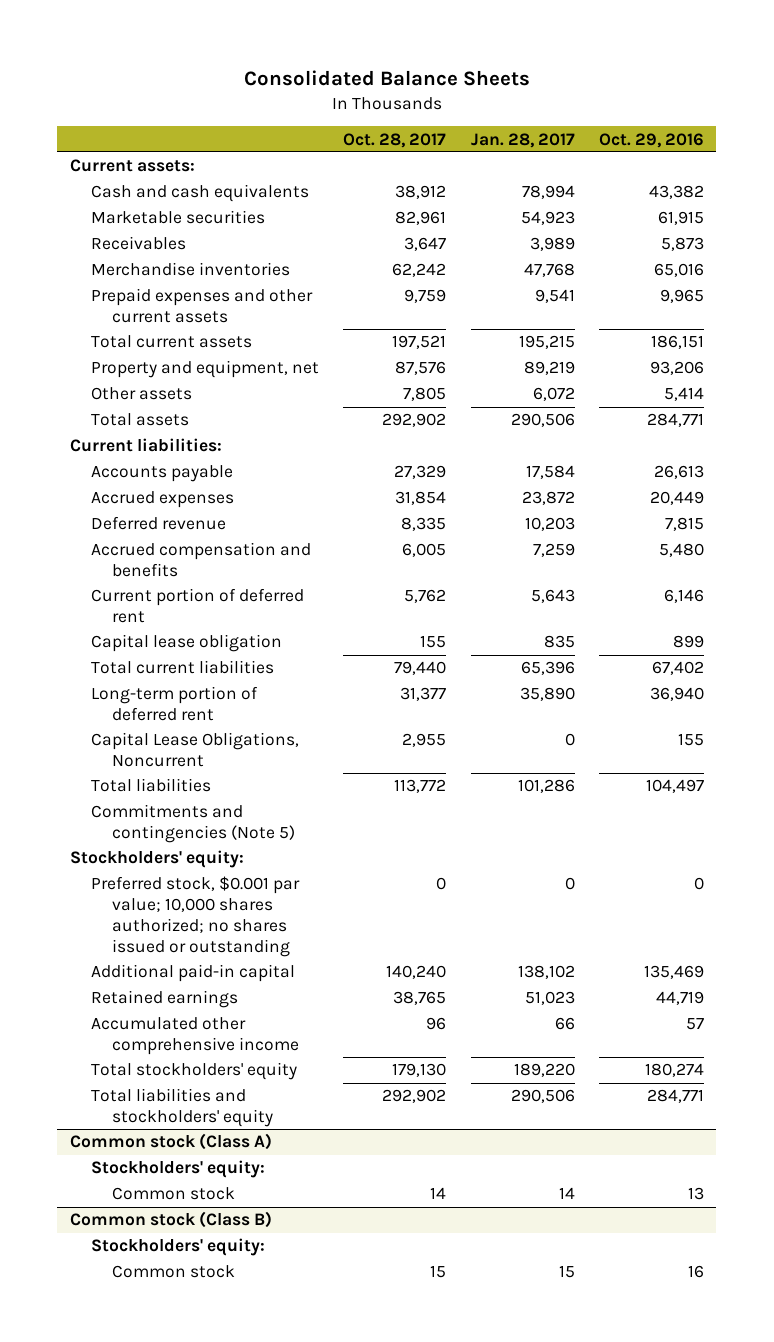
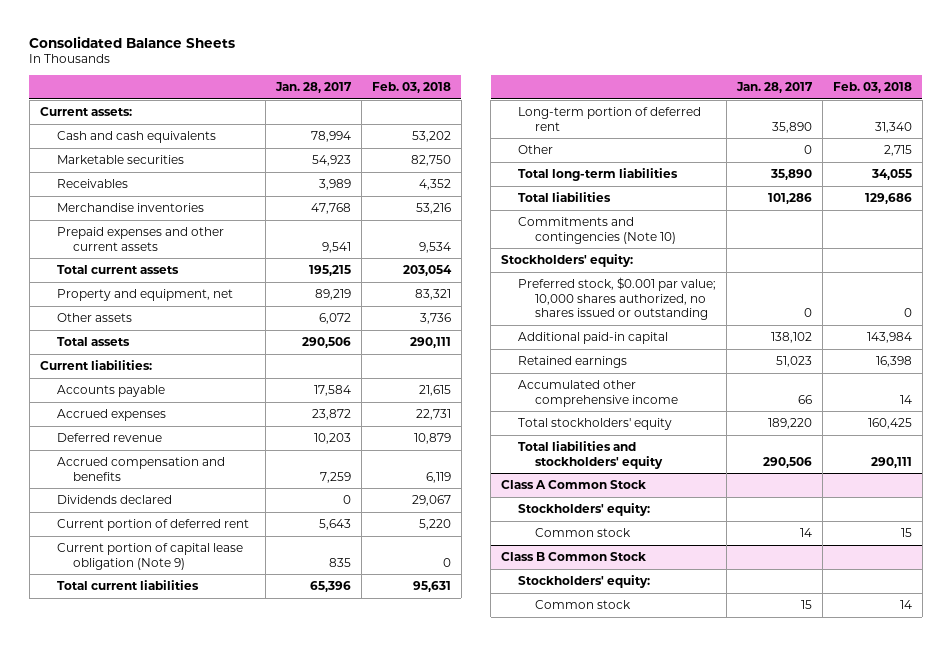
[343,132,447,148] Oct. 28, 2017 -> none
[598,132,704,148] Oct. 29, 2016 -> none
none -> [371,82,451,94] Feb. 03, 2018
none -> [56,494,172,504] Dividends declared
[90,634,282,653] Capital lease obligation -> [56,542,243,570] Current portion of capital lease obligation (Note 9)
[90,732,299,768] Capital Lease Obligations, Noncurrent -> none
none -> [517,144,553,154] Other
none -> [517,167,678,181] Total long-term liabilities
[90,804,296,844] Commitments and contingencies (Note 5) -> [517,216,676,244] Commitments and contingencies (Note 10)
[90,876,300,957] Preferred stock, $0.001 par value; 10,000 shares authorized; no shares issued or outstanding -> [517,276,716,321] Preferred stock, $0.001 par value; 10,000 shares authorized, no shares issued or outstanding
[69,1133,272,1151] Common stock (Class A) -> [501,479,647,489] Class A Common Stock
[69,1211,272,1229] Common stock (Class B) -> [501,551,647,561] Class B Common Stock

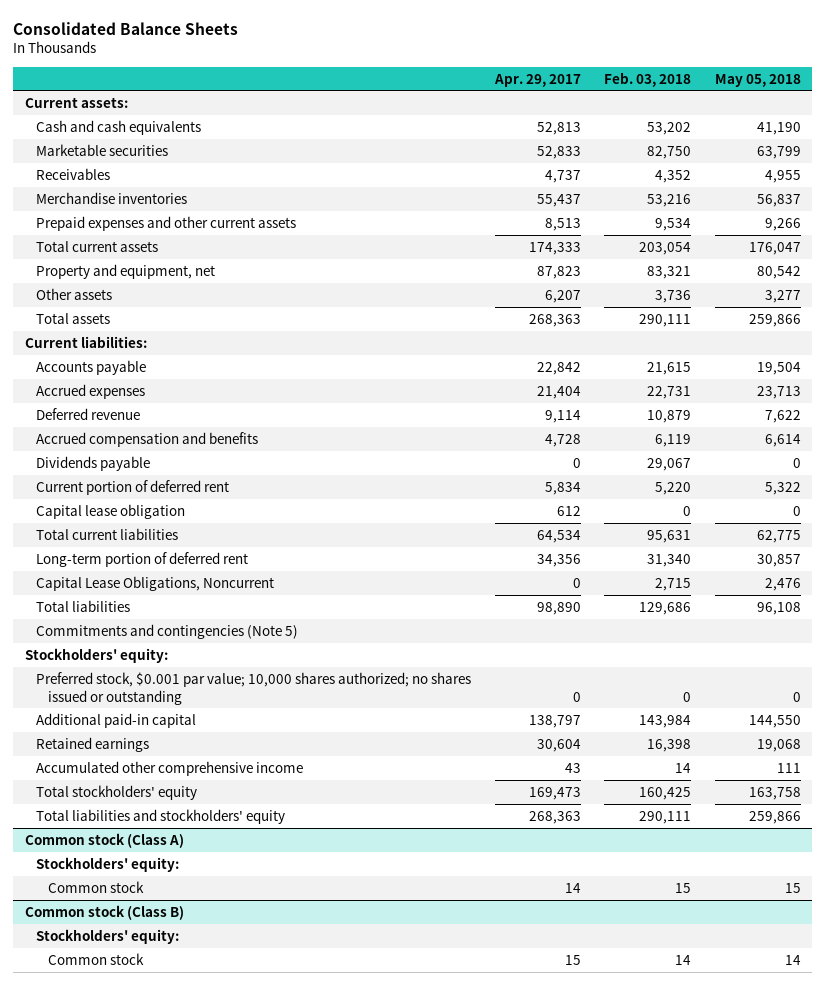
[274,82,352,94] Jan. 28, 2017 -> none
none -> [493,73,581,87] Apr. 29, 2017
none -> [714,73,801,87] May 05, 2018
[56,494,172,504] Dividends declared -> [36,455,151,471] Dividends payable
[56,542,243,570] Current portion of capital lease obligation (Note 9) -> [36,503,186,519] Capital lease obligation
[517,167,678,181] Total long-term liabilities -> none
[517,144,553,154] Other -> [36,575,275,591] Capital Lease Obligations, Noncurrent
[517,216,676,244] Commitments and contingencies (Note 10) -> [36,623,299,639] Commitments and contingencies (Note 5)
[517,276,716,321] Preferred stock, $0.001 par value; 10,000 shares authorized, no shares issued or outstanding -> [36,671,472,705] Preferred stock, $0.001 par value; 10,000 shares authorized; no shares issued or outstanding
[501,479,647,489] Class A Common Stock -> [25,832,185,848] Common stock (Class A)
[501,551,647,561] Class B Common Stock -> [25,904,185,920] Common stock (Class B)

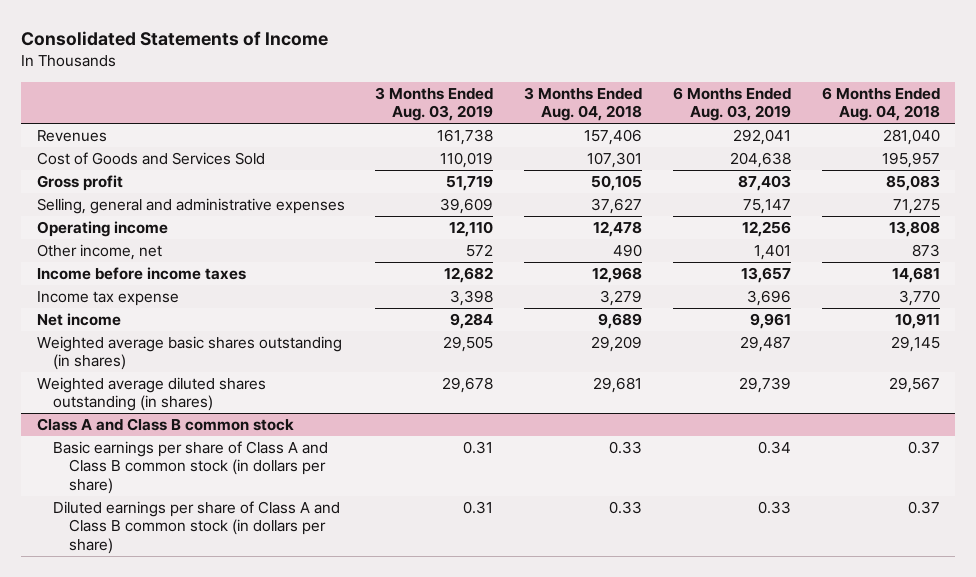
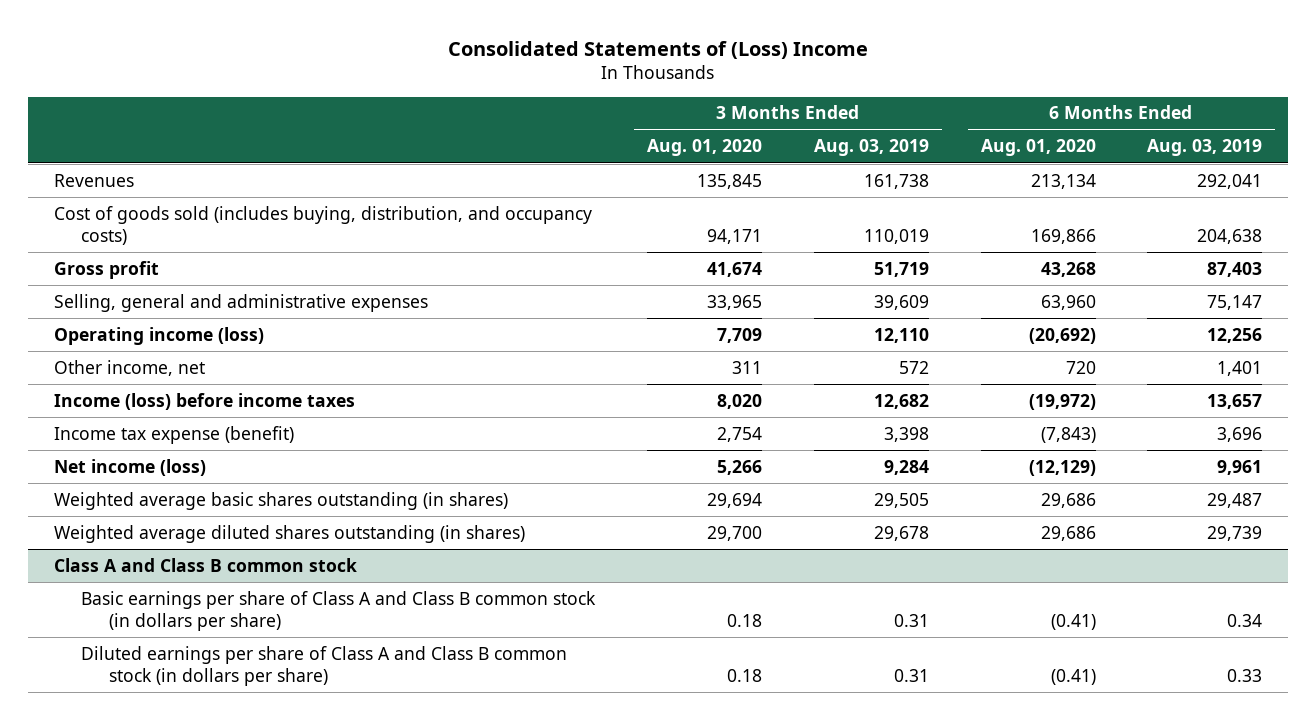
[21,31,329,47] Consolidated Statements of Income -> [448,40,869,59] Consolidated Statements of (Loss) Income
[524,86,643,122] 3 Months Ended Aug. 04, 2018 -> none
[821,86,940,122] 6 Months Ended Aug. 04, 2018 -> none
none -> [647,139,763,157] Aug. 01, 2020
none -> [980,139,1096,157] Aug. 01, 2020
[36,151,265,165] Cost of Goods and Services Sold -> [54,205,593,246] Cost of goods sold (includes buying, distribution, and occupancy costs)
[36,220,168,237] Operating income -> [54,326,265,345] Operating income (loss)
[36,266,246,280] Income before income taxes -> [54,392,356,410] Income (loss) before income taxes
[36,290,179,306] Income tax expense -> [54,425,295,444] Income tax expense (benefit)
[36,312,121,326] Net income -> [54,458,207,476] Net income (loss)

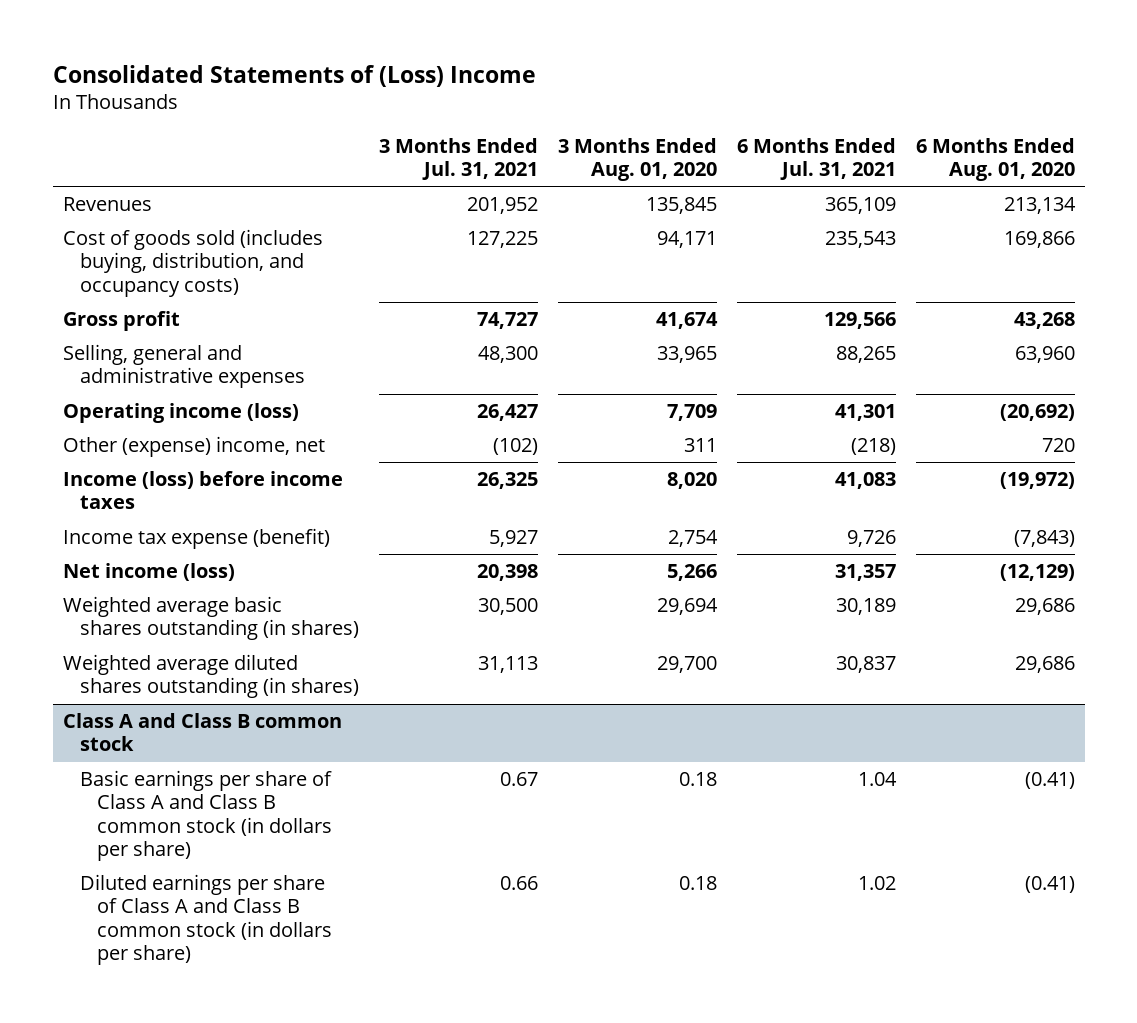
[813,139,929,157] Aug. 03, 2019 -> none
[1147,139,1263,157] Aug. 03, 2019 -> none
none -> [378,137,538,180] 3 Months Ended Jul. 31, 2021
none -> [736,137,896,180] 6 Months Ended Jul. 31, 2021
[54,359,206,376] Other income, net -> [62,436,325,458] Other (expense) income, net

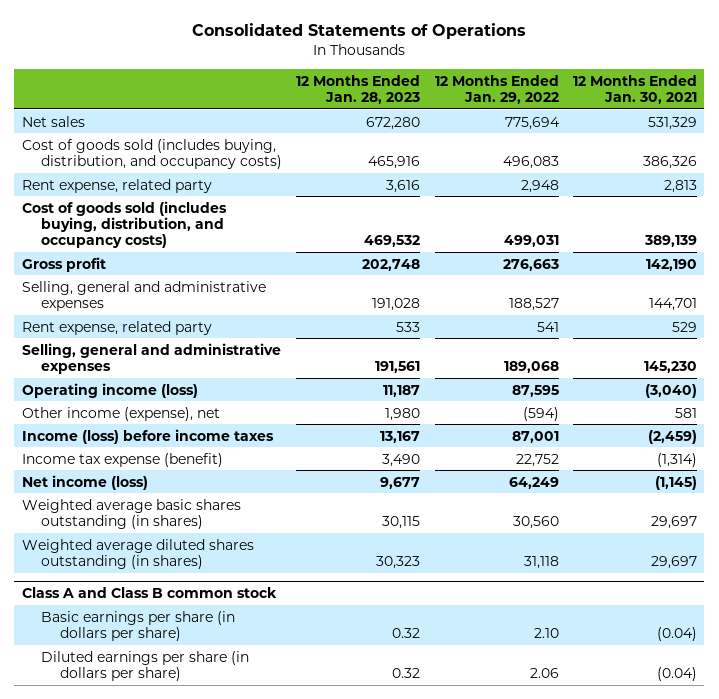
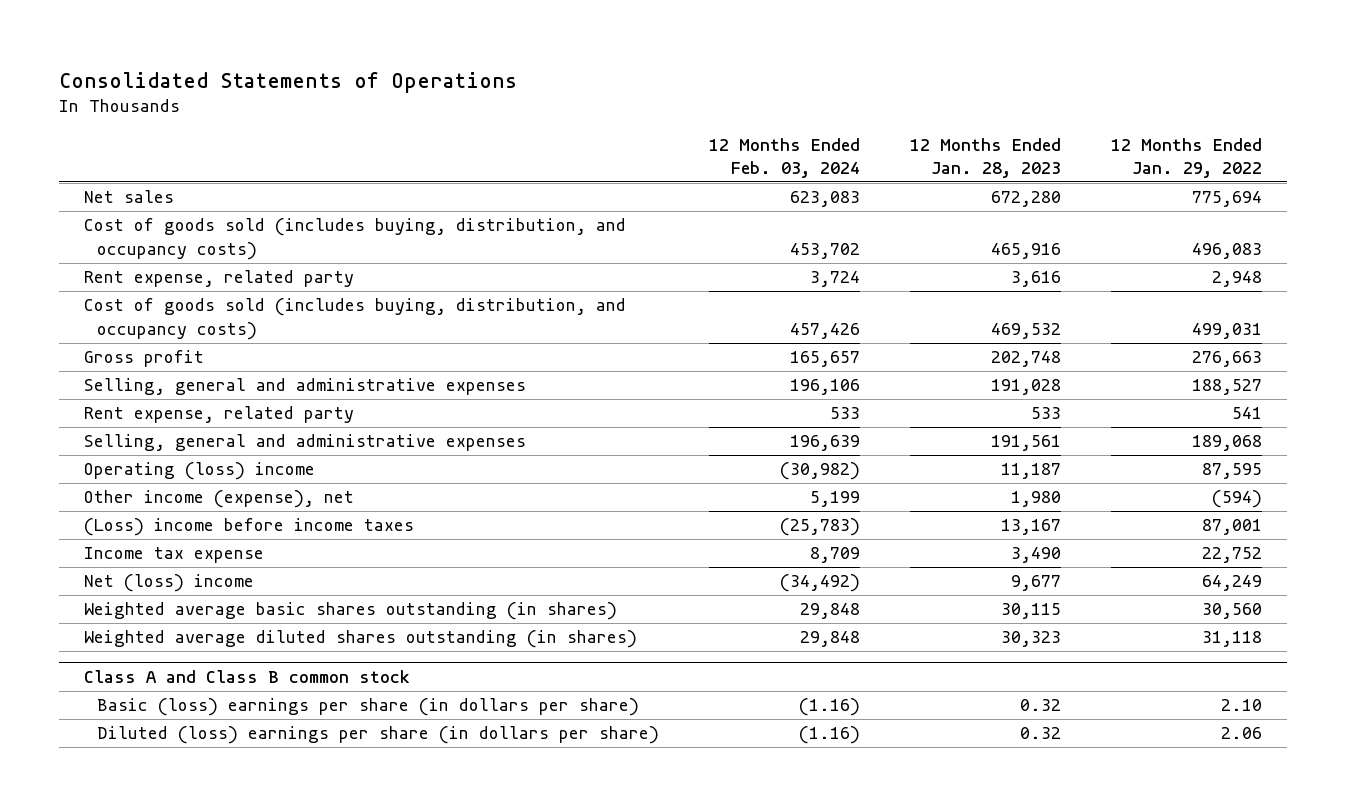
[573,74,698,105] 12 Months Ended Jan. 30, 2021 -> none
none -> [709,137,861,178] 12 Months Ended Feb. 03, 2024
[21,382,198,398] Operating income (loss) -> [84,462,316,481] Operating (loss) income
[21,428,274,444] Income (loss) before income taxes -> [84,518,415,537] (Loss) income before income taxes
[21,452,223,467] Income tax expense (benefit) -> [84,547,265,564] Income tax expense
[21,474,148,490] Net income (loss) -> [84,574,255,593] Net (loss) income
[40,610,235,642] Basic earnings per share (in dollars per share) -> [97,698,640,717] Basic (loss) earnings per share (in dollars per share)
[40,650,249,682] Diluted earnings per share (in dollars per share) -> [97,726,660,745] Diluted (loss) earnings per share (in dollars per share)

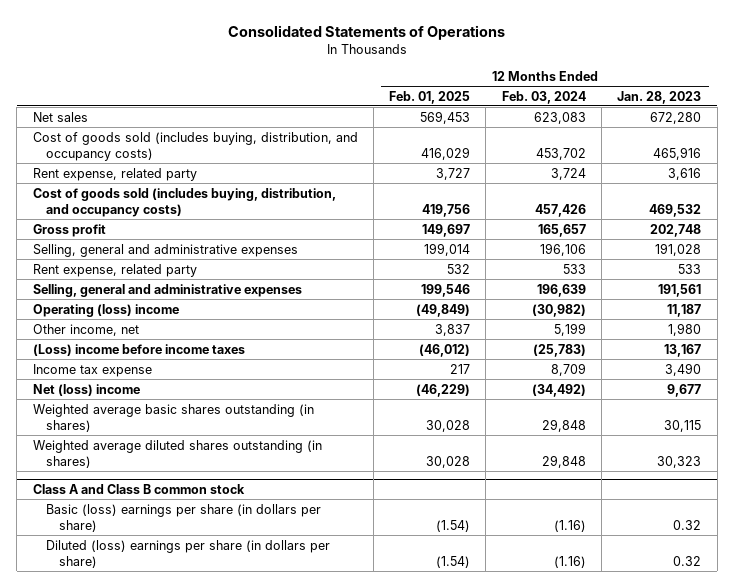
[1110,137,1262,178] 12 Months Ended Jan. 29, 2022 -> none
none -> [389,90,471,104] Feb. 01, 2025
[84,490,355,509] Other income (expense), net -> [32,323,139,336] Other income, net

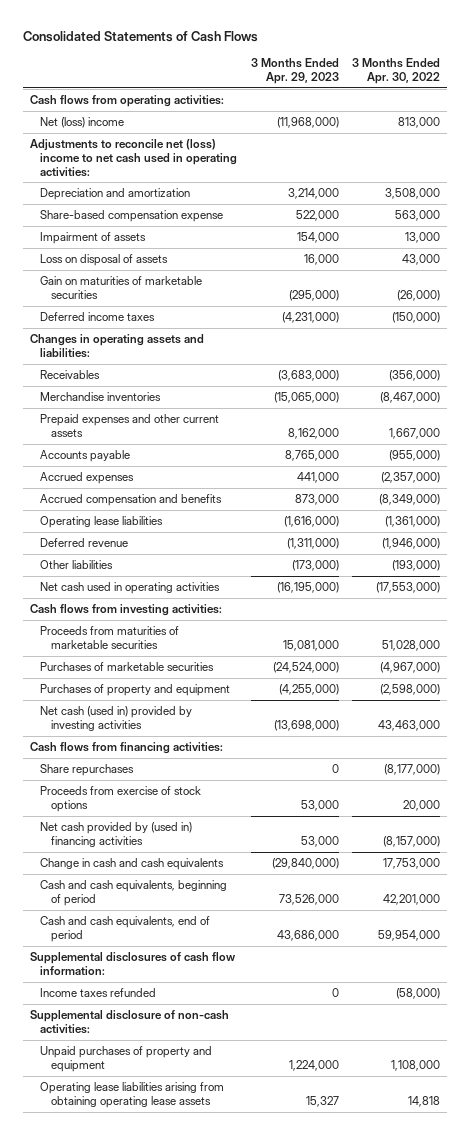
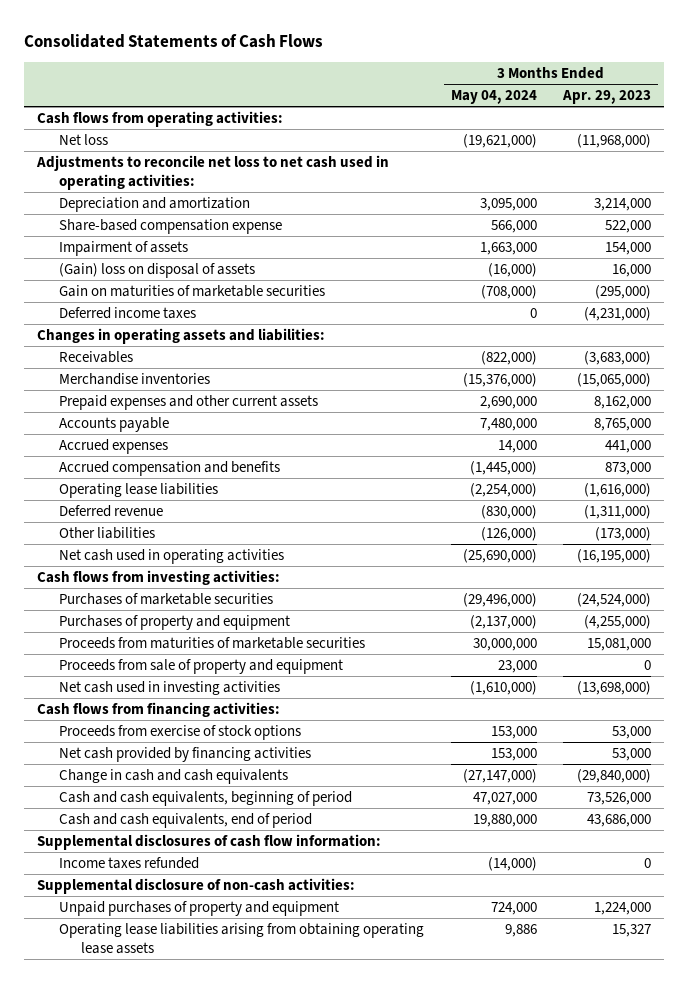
[352,57,441,84] 3 Months Ended Apr. 30, 2022 -> none
none -> [450,90,537,105] May 04, 2024
[40,117,125,129] Net (loss) income -> [59,134,109,146] Net loss
[29,139,238,177] Adjustments to reconcile net (loss) income to net cash used in operating activities: -> [35,155,389,190] Adjustments to reconcile net loss to net cash used in operating activities:
[40,254,169,267] Loss on disposal of assets -> [59,263,256,279] (Gain) loss on disposal of assets
[40,626,180,649] Proceeds from maturities of marketable securities -> [59,637,366,650] Proceeds from maturities of marketable securities
none -> [59,659,344,675] Proceeds from sale of property and equipment
[40,706,193,731] Net cash (used in) provided by investing activities -> [59,681,281,696] Net cash used in investing activities
[40,764,135,777] Share repurchases -> none
[40,822,193,847] Net cash provided by (used in) financing activities -> [59,747,312,763] Net cash provided by financing activities

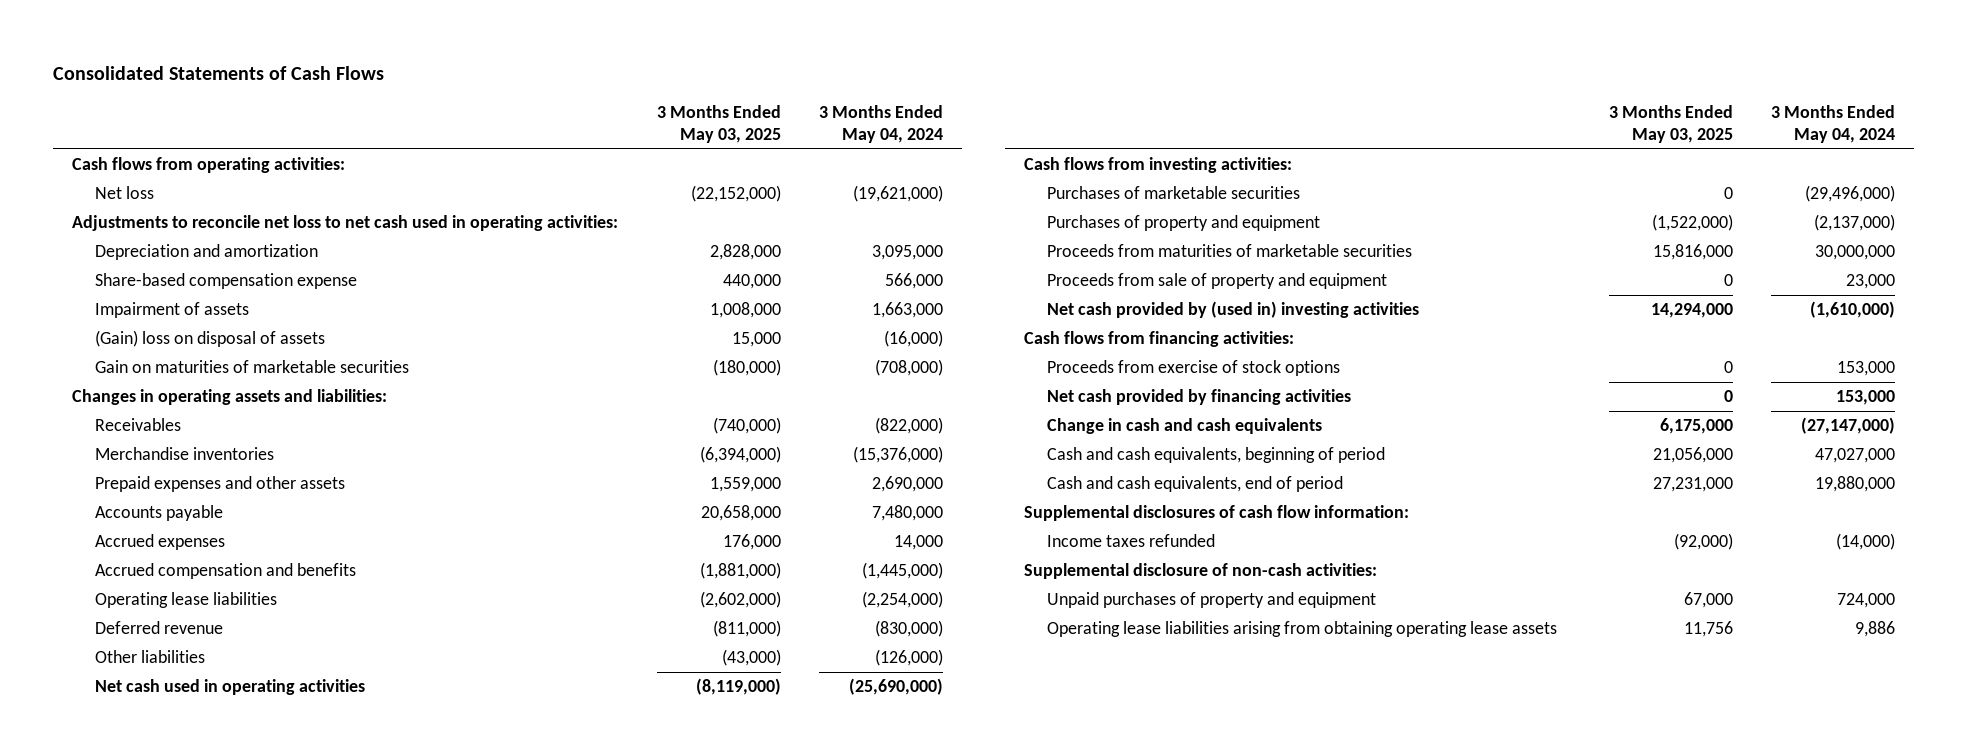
[562,90,652,105] Apr. 29, 2023 -> none
none -> [656,104,781,144] 3 Months Ended May 03, 2025
[59,307,197,320] Deferred income taxes -> none
[59,395,319,411] Prepaid expenses and other current assets -> [95,476,346,493] Prepaid expenses and other assets
[59,681,281,696] Net cash used in investing activities -> [1047,301,1420,319] Net cash provided by (used in) investing activities

